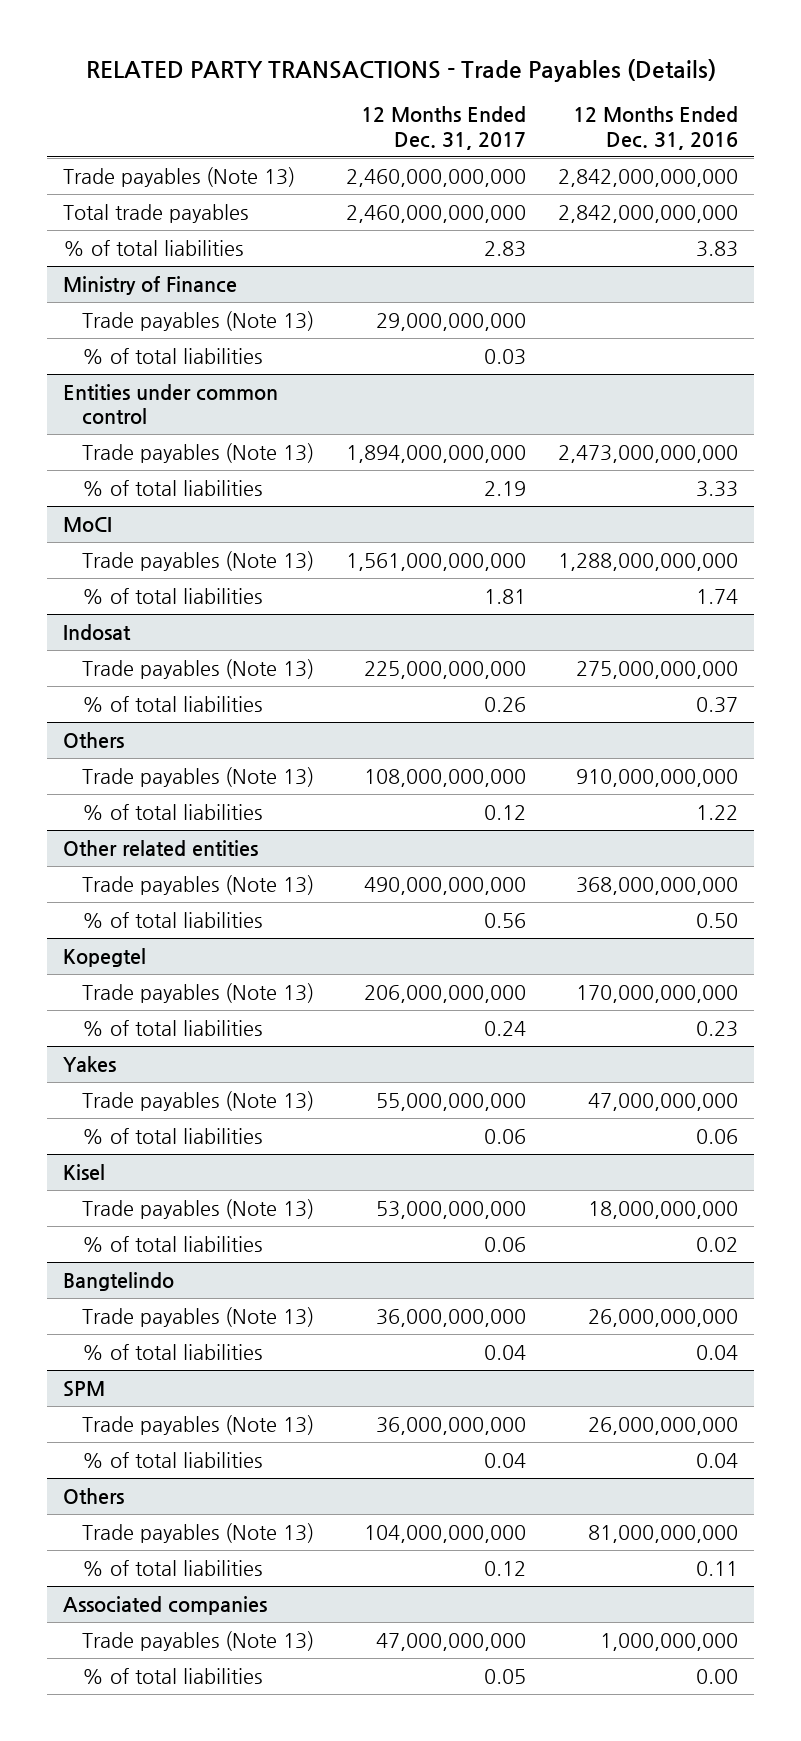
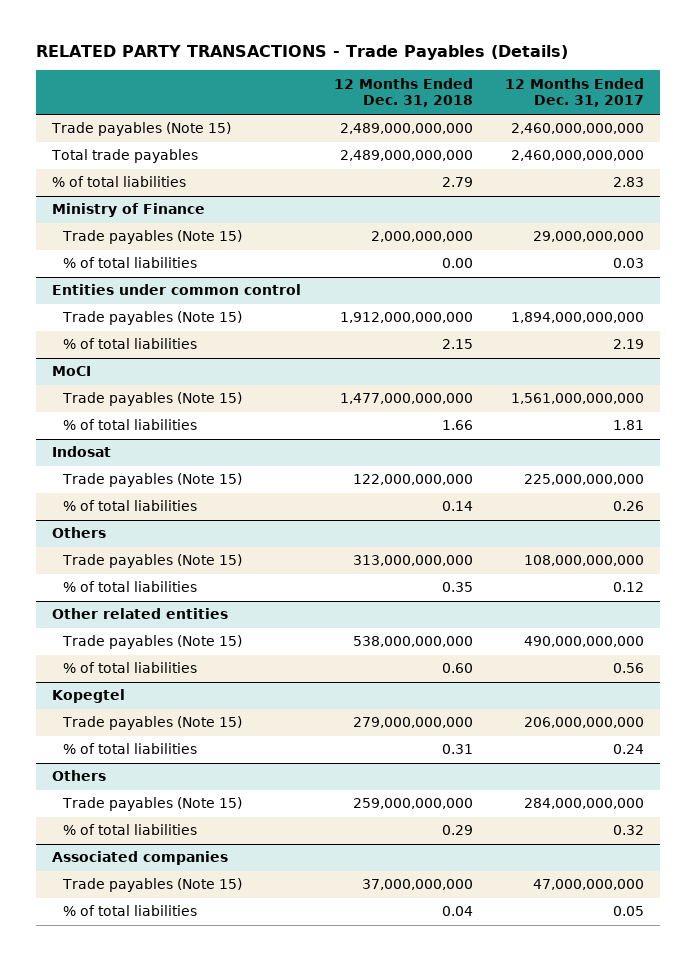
[573,106,739,150] 12 Months Ended Dec. 31, 2016 -> none
none -> [333,77,473,108] 12 Months Ended Dec. 31, 2018
[63,166,296,187] Trade payables (Note 13) -> [51,122,232,137] Trade payables (Note 15)
[82,310,315,331] Trade payables (Note 13) -> [61,230,242,245] Trade payables (Note 15)
[82,442,315,463] Trade payables (Note 13) -> [61,311,242,326] Trade payables (Note 15)
[82,550,315,571] Trade payables (Note 13) -> [61,392,242,407] Trade payables (Note 15)
[82,658,315,679] Trade payables (Note 13) -> [61,473,242,488] Trade payables (Note 15)
[82,766,315,787] Trade payables (Note 13) -> [61,554,242,569] Trade payables (Note 15)
[82,874,315,895] Trade payables (Note 13) -> [61,635,242,650] Trade payables (Note 15)
[82,982,315,1003] Trade payables (Note 13) -> [61,716,242,731] Trade payables (Note 15)
[63,1055,117,1072] Yakes -> none
[82,1090,315,1111] Trade payables (Note 13) -> none
[82,1127,263,1144] % of total liabilities -> none
[63,1163,106,1180] Kisel -> none
[82,1198,315,1219] Trade payables (Note 13) -> none
[82,1235,263,1252] % of total liabilities -> none
[63,1271,175,1291] Bangtelindo -> none
[82,1306,315,1327] Trade payables (Note 13) -> none
[82,1343,263,1360] % of total liabilities -> none
[63,1380,106,1397] SPM -> none
[82,1414,315,1435] Trade payables (Note 13) -> none
[82,1451,263,1468] % of total liabilities -> none
[82,1522,315,1543] Trade payables (Note 13) -> [61,797,242,812] Trade payables (Note 15)
[364,1524,527,1543] 104,000,000,000 -> [524,798,645,810] 284,000,000,000
[484,1560,527,1576] 0.12 -> [613,825,645,836] 0.32
[82,1630,315,1651] Trade payables (Note 13) -> [61,878,242,893] Trade payables (Note 15)

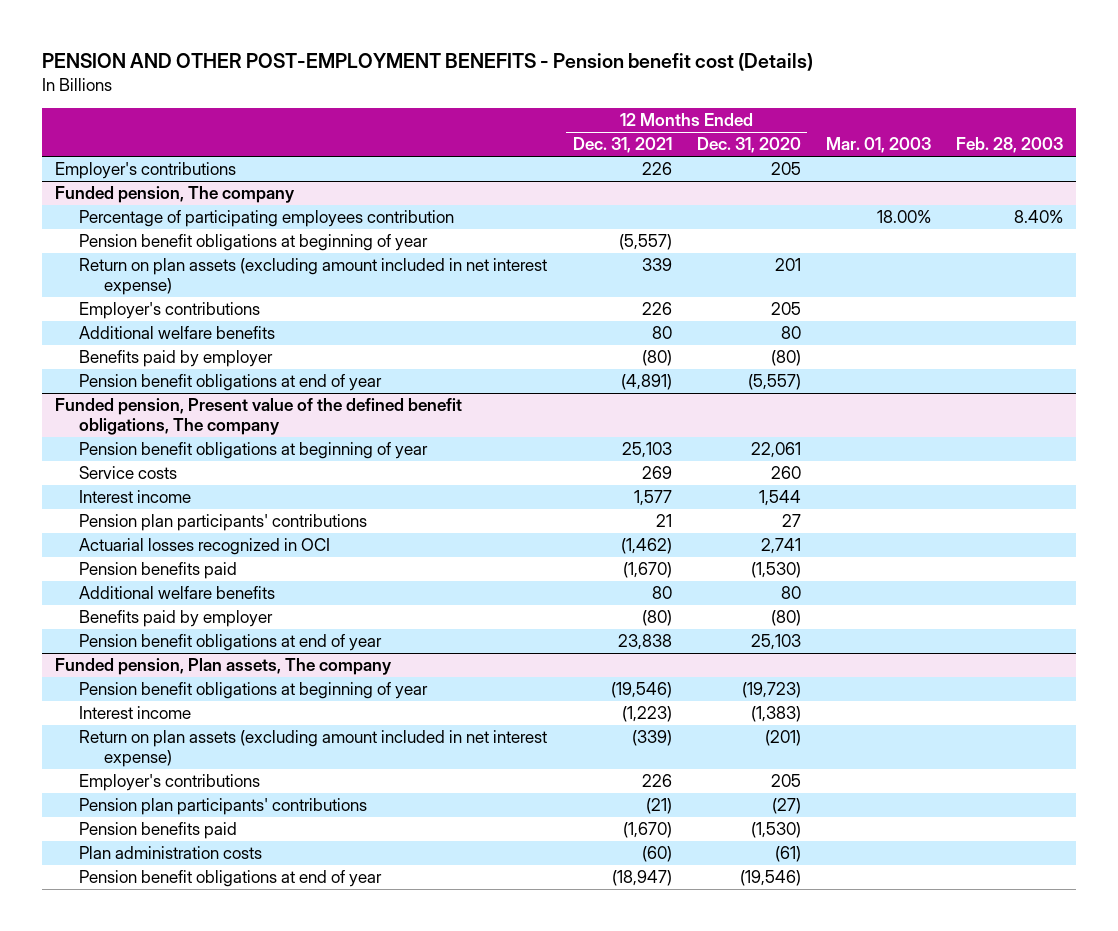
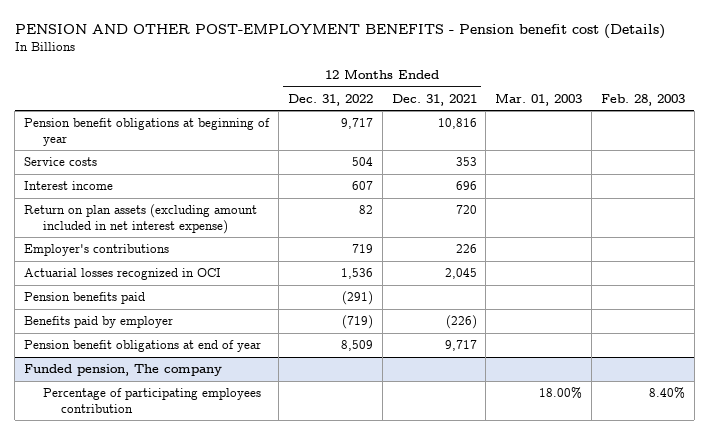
[696,137,801,154] Dec. 31, 2020 -> none
none -> [287,93,373,106] Dec. 31, 2022
none -> [24,118,271,146] Pension benefit obligations at beginning of year
none -> [24,157,98,167] Service costs
none -> [24,181,114,191] Interest income
none -> [24,204,258,234] Return on plan assets (excluding amount included in net interest expense)
none -> [24,268,222,281] Actuarial losses recognized in OCI
none -> [24,292,146,305] Pension benefits paid
none -> [24,316,174,329] Benefits paid by employer
none -> [24,340,262,353] Pension benefit obligations at end of year
[79,234,429,252] Pension benefit obligations at beginning of year -> none
[79,258,548,295] Return on plan assets (excluding amount included in net interest expense) -> none
[79,302,261,320] Employer's contributions -> none
[79,326,276,340] Additional welfare benefits -> none
[79,350,274,368] Benefits paid by employer -> none
[79,374,383,392] Pension benefit obligations at end of year -> none
[54,398,462,435] Funded pension, Present value of the defined benefit obligations, The company -> none
[79,442,429,460] Pension benefit obligations at beginning of year -> none
[79,466,178,480] Service costs -> none
[79,490,192,504] Interest income -> none
[79,514,368,532] Pension plan participants' contributions -> none
[79,538,331,556] Actuarial losses recognized in OCI -> none
[79,562,238,580] Pension benefits paid -> none
[79,586,276,600] Additional welfare benefits -> none
[79,610,274,628] Benefits paid by employer -> none
[79,634,383,652] Pension benefit obligations at end of year -> none
[54,658,392,676] Funded pension, Plan assets, The company -> none
[79,682,429,700] Pension benefit obligations at beginning of year -> none
[79,706,192,720] Interest income -> none
[79,730,548,767] Return on plan assets (excluding amount included in net interest expense) -> none
[79,774,261,792] Employer's contributions -> none
[79,798,368,816] Pension plan participants' contributions -> none
[79,822,238,840] Pension benefits paid -> none
[79,846,263,860] Plan administration costs -> none
[79,870,383,888] Pension benefit obligations at end of year -> none

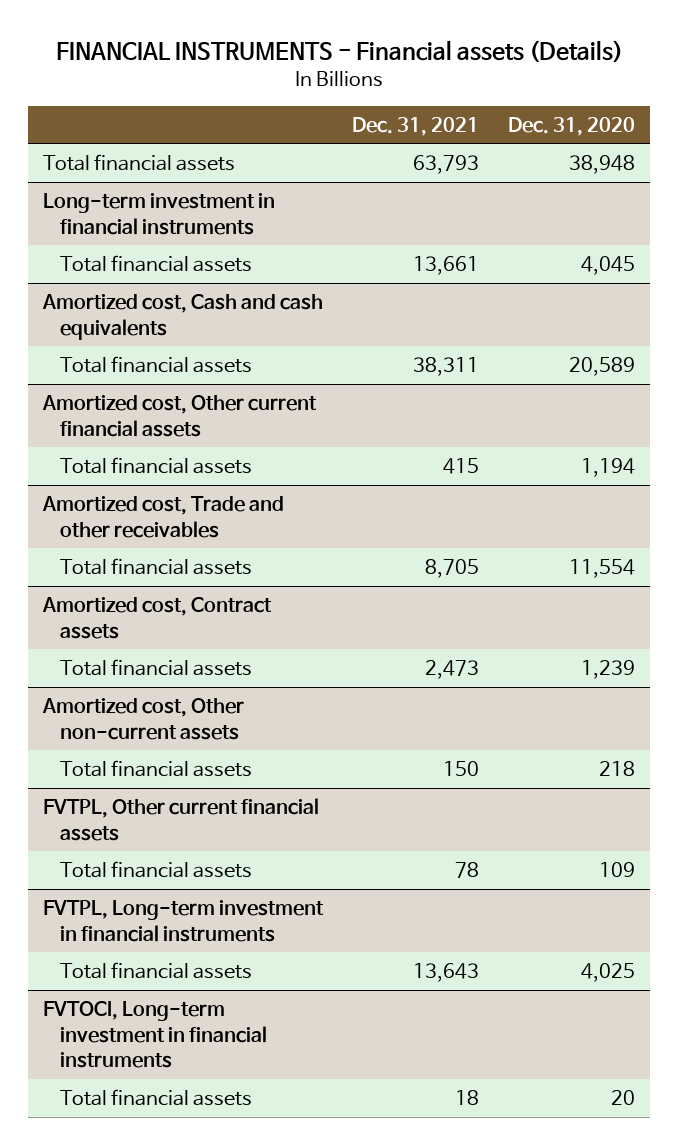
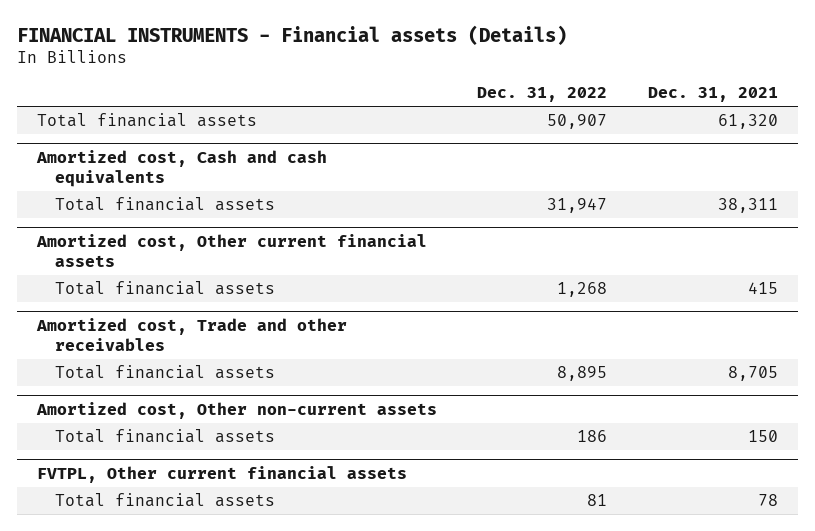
[508,116,636,136] Dec. 31, 2020 -> none
none -> [477,87,608,103] Dec. 31, 2022
[42,192,275,235] Long-term investment in financial instruments -> none
[60,254,253,272] Total financial assets -> none
[412,154,479,174] 63,793 -> [717,114,778,130] 61,320
[41,596,272,639] Amortized cost, Contract assets -> none
[60,658,253,676] Total financial assets -> none
[42,899,324,942] FVTPL, Long-term investment in financial instruments -> none
[60,961,253,979] Total financial assets -> none
[42,1000,268,1069] FVTOCI, Long-term investment in financial instruments -> none
[60,1088,253,1106] Total financial assets -> none

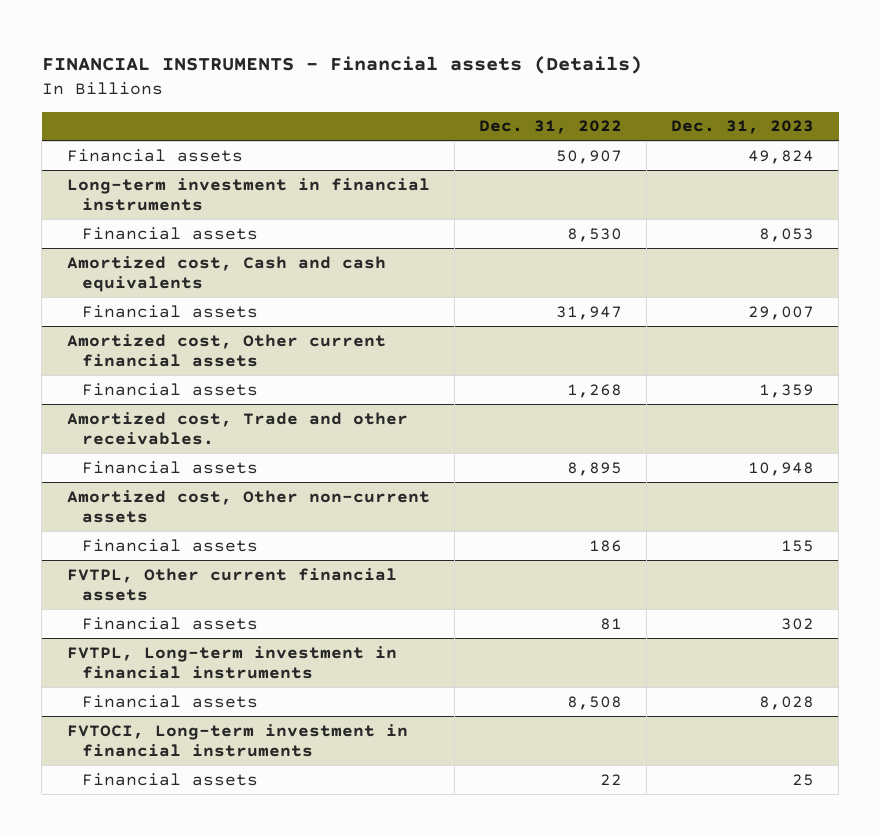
[647,87,778,103] Dec. 31, 2021 -> none
none -> [671,120,815,135] Dec. 31, 2023
[36,113,257,128] Total financial assets -> [66,148,243,162] Financial assets
none -> [66,177,430,212] Long-term investment in financial instruments
none -> [81,226,258,240] Financial assets
[55,197,276,212] Total financial assets -> [81,304,258,318] Financial assets
[55,281,276,296] Total financial assets -> [81,382,258,396] Financial assets
[35,317,347,351] Amortized cost, Trade and other receivables -> [66,411,408,446] Amortized cost, Trade and other receivables.
[55,365,276,380] Total financial assets -> [81,460,258,474] Financial assets
[55,429,276,444] Total financial assets -> [81,538,258,552] Financial assets
[55,493,276,508] Total financial assets -> [81,616,258,630] Financial assets
none -> [66,645,397,680] FVTPL, Long-term investment in financial instruments
none -> [81,694,258,708] Financial assets
none -> [66,723,408,758] FVTOCI, Long-term investment in financial instruments
none -> [81,772,258,786] Financial assets

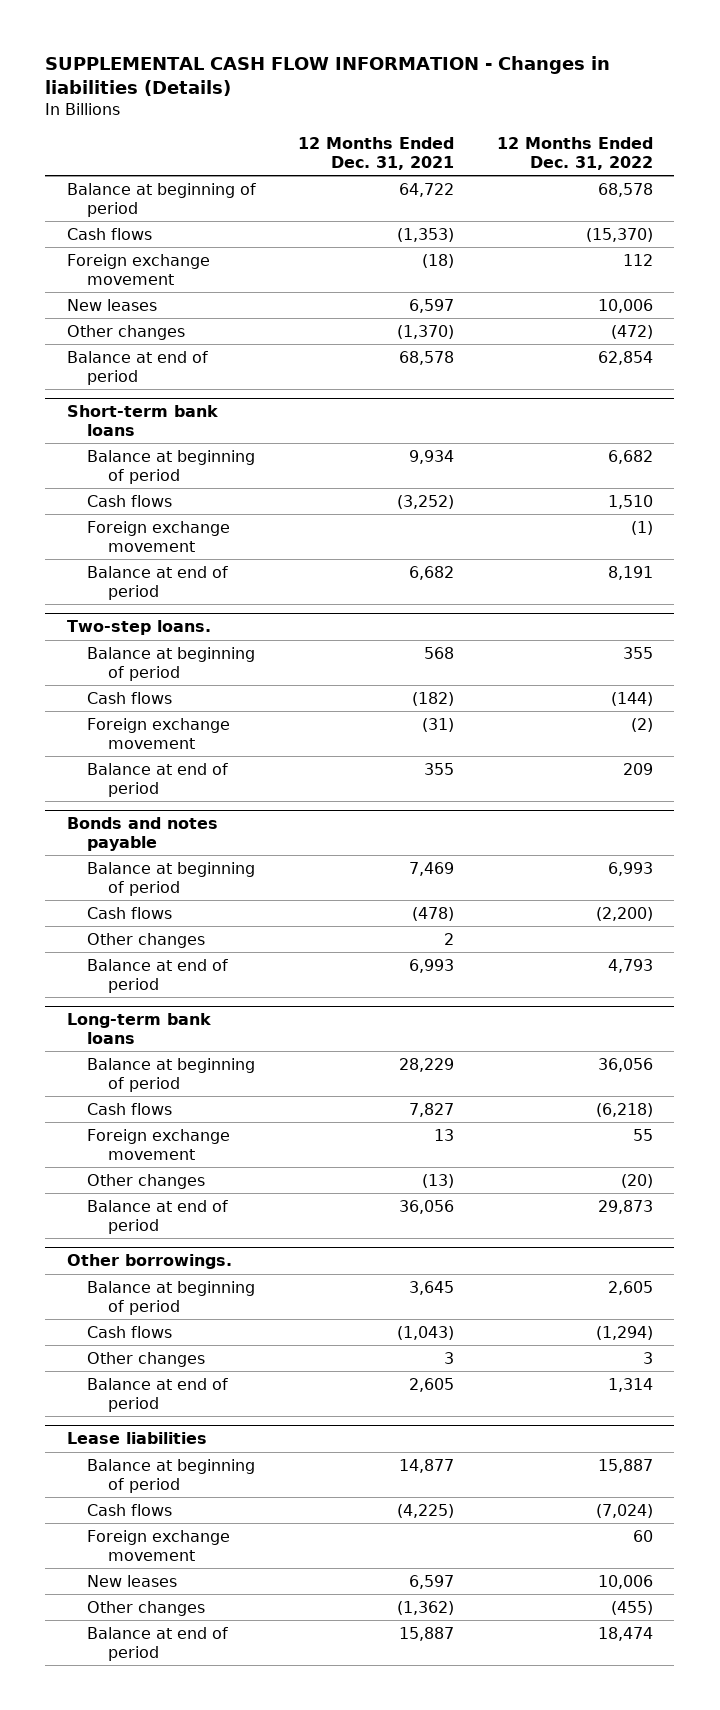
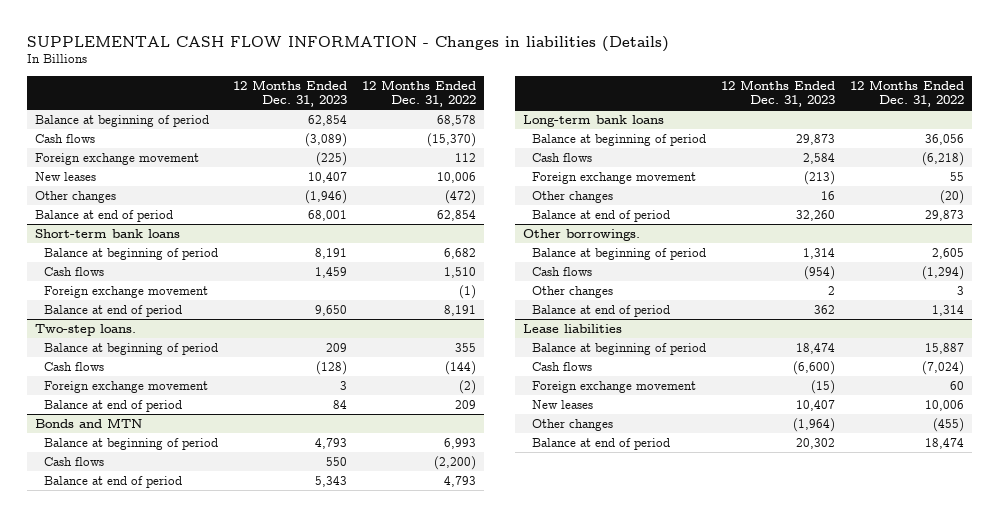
[298,137,455,171] 12 Months Ended Dec. 31, 2021 -> none
none -> [233,79,348,108] 12 Months Ended Dec. 31, 2023
[66,817,218,852] Bonds and notes payable -> [34,417,143,428] Bonds and MTN
[87,932,206,948] Other changes -> none

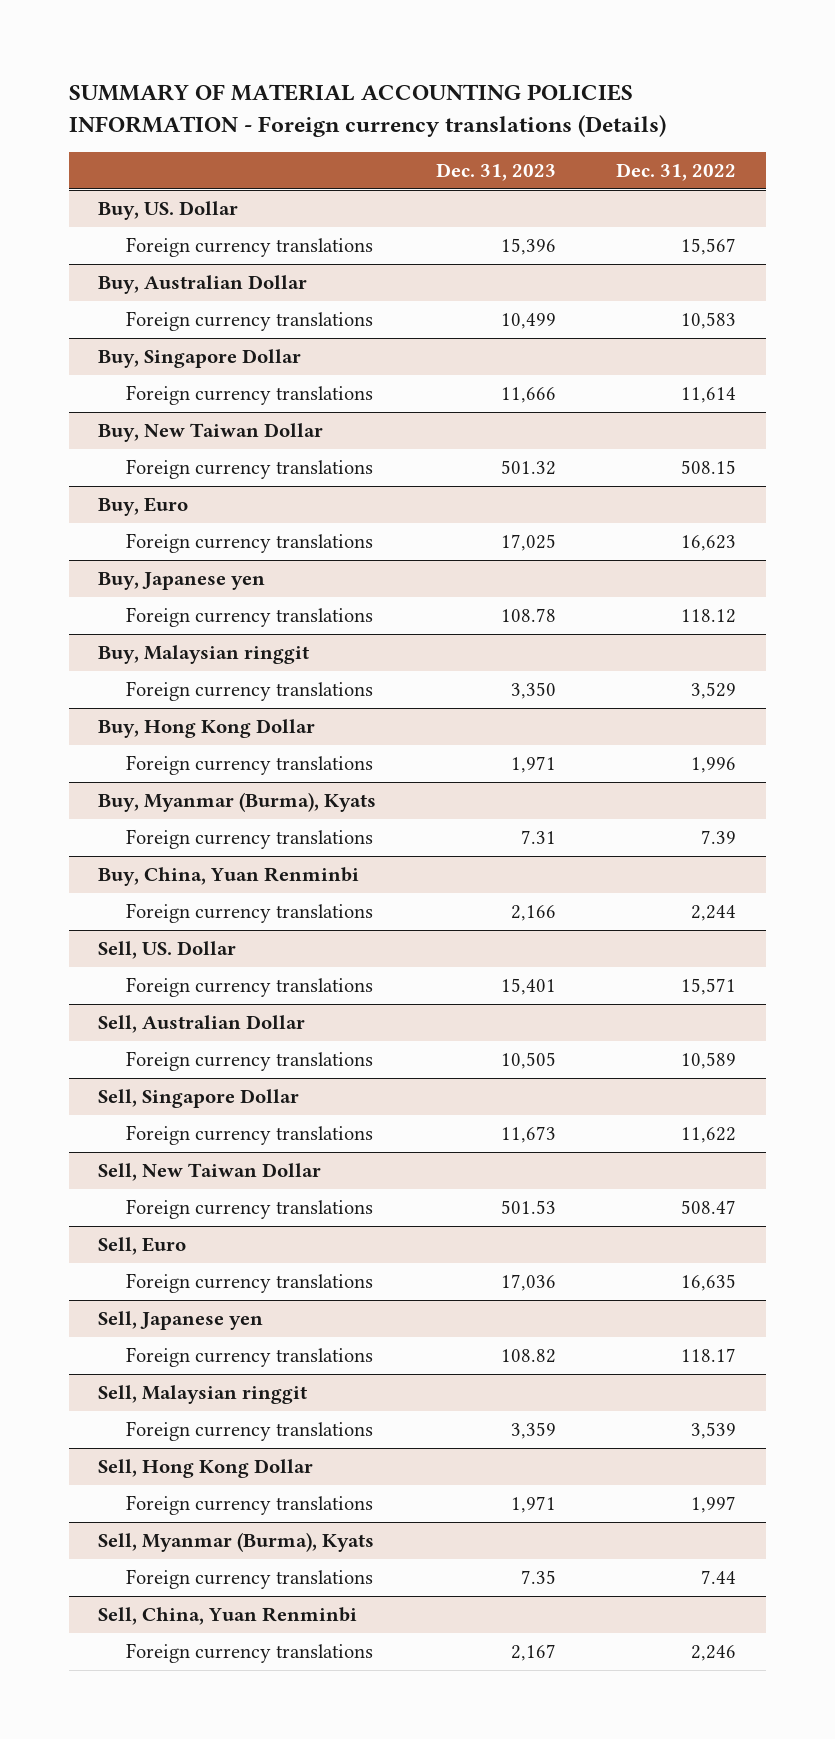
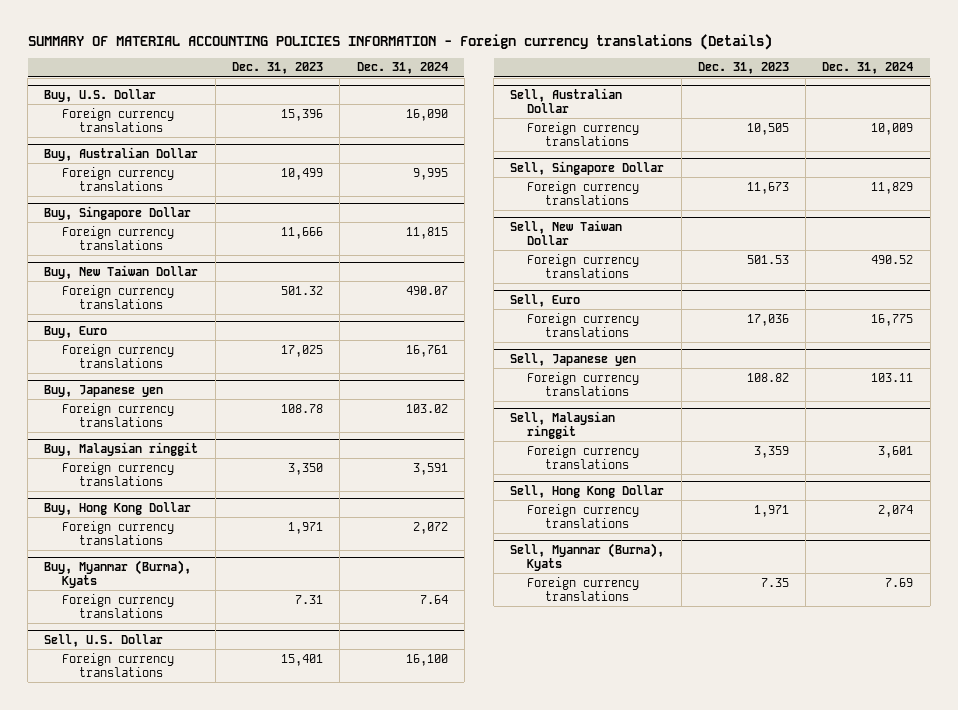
[616,162,737,181] Dec. 31, 2022 -> none
none -> [356,62,448,75] Dec. 31, 2024
[98,200,239,220] Buy, US. Dollar -> [44,88,157,102] Buy, U.S. Dollar
[98,866,360,886] Buy, China, Yuan Renminbi -> none
[126,902,374,923] Foreign currency translations -> none
[98,940,237,959] Sell, US. Dollar -> [44,633,164,647] Sell, U.S. Dollar
[98,1606,358,1625] Sell, China, Yuan Renminbi -> none
[126,1642,374,1663] Foreign currency translations -> none

